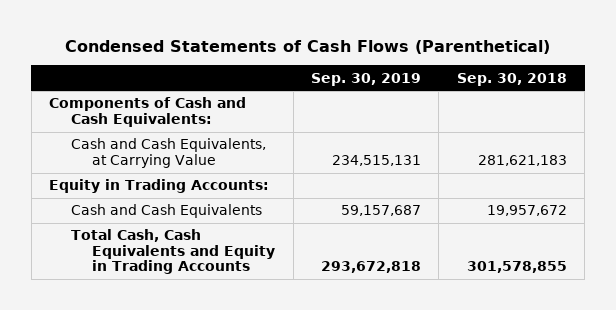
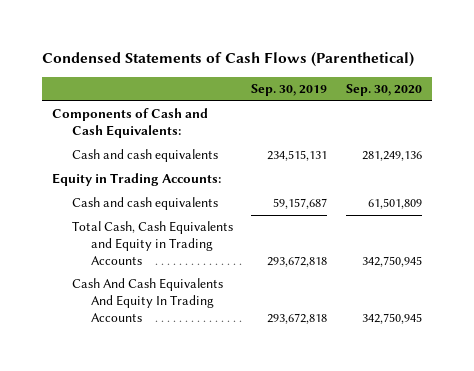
[456,72,567,86] Sep. 30, 2018 -> none
none -> [346,84,423,97] Sep. 30, 2020
[70,138,266,168] Cash and Cash Equivalents, at Carrying Value -> [71,149,218,163] Cash and cash equivalents
[70,204,262,219] Cash and Cash Equivalents -> [71,197,218,211] Cash and cash equivalents
none -> [71,278,223,322] Cash And Cash Equivalents And Equity In Trading Accounts

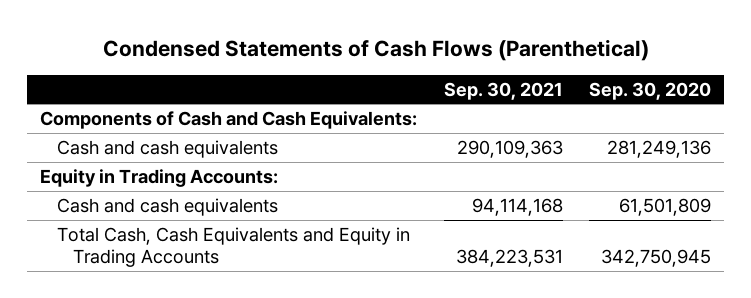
[251,84,328,97] Sep. 30, 2019 -> none
none -> [443,81,563,100] Sep. 30, 2021
[71,278,223,322] Cash And Cash Equivalents And Equity In Trading Accounts -> none

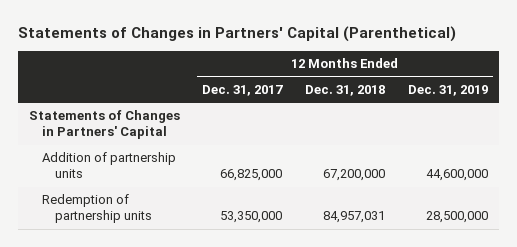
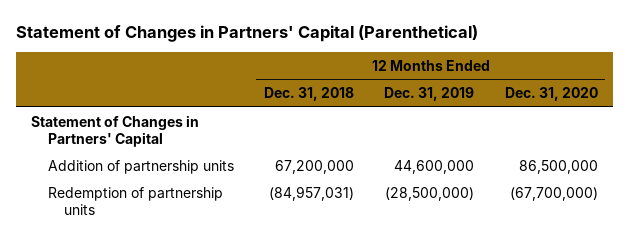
[17,25,456,42] Statements of Changes in Partners' Capital (Parenthetical) -> [16,25,479,43] Statement of Changes in Partners' Capital (Parenthetical)
[202,84,284,96] Dec. 31, 2017 -> none
none -> [504,87,598,102] Dec. 31, 2020
[28,110,180,140] Statements of Changes in Partners' Capital -> [31,114,200,148] Statement of Changes in Partners' Capital
[323,211,386,224] 84,957,031 -> [269,185,355,201] (84,957,031)
[425,211,488,224] 28,500,000 -> [385,186,475,201] (28,500,000)

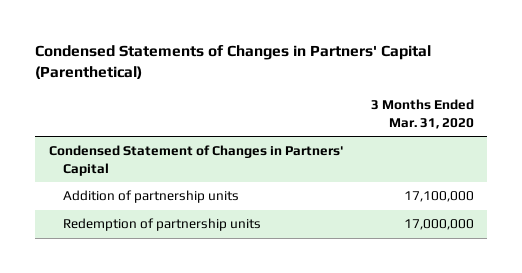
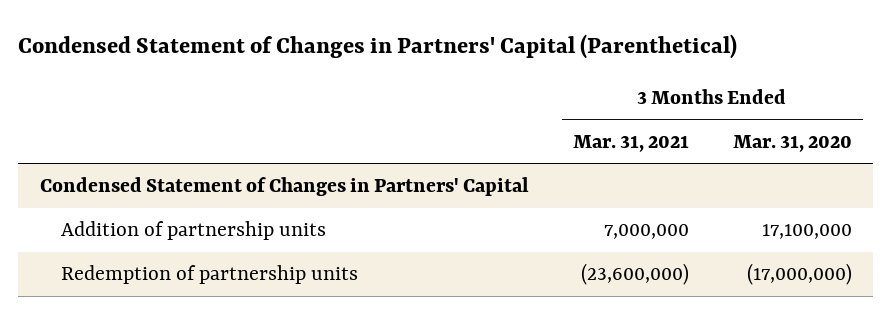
[35,45,432,80] Condensed Statements of Changes in Partners' Capital (Parenthetical) -> [18,34,738,60] Condensed Statement of Changes in Partners' Capital (Parenthetical)
none -> [572,134,689,152] Mar. 31, 2021
[403,219,474,231] 17,000,000 -> [746,263,852,286] (17,000,000)

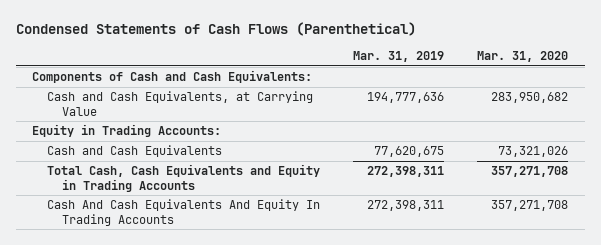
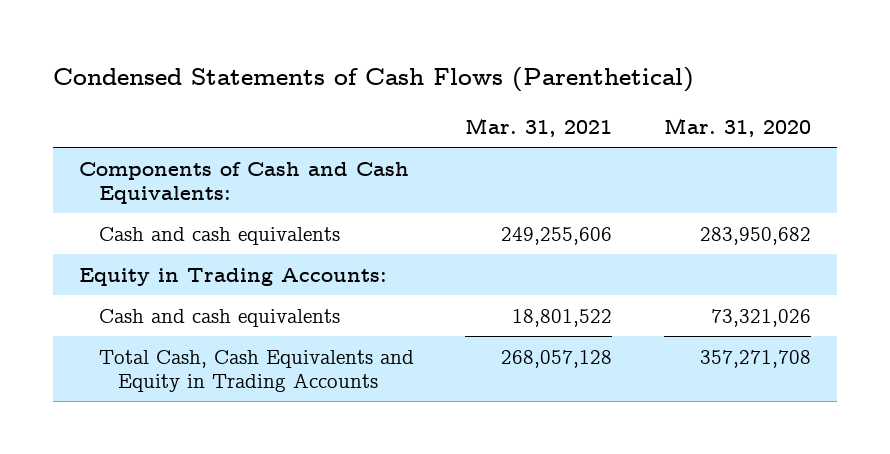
[353,51,445,63] Mar. 31, 2019 -> none
none -> [465,117,613,137] Mar. 31, 2021
[47,91,314,116] Cash and Cash Equivalents, at Carrying Value -> [98,226,340,245] Cash and cash equivalents
[47,145,223,158] Cash and Cash Equivalents -> [98,308,340,327] Cash and cash equivalents
[47,199,321,226] Cash And Cash Equivalents And Equity In Trading Accounts -> none

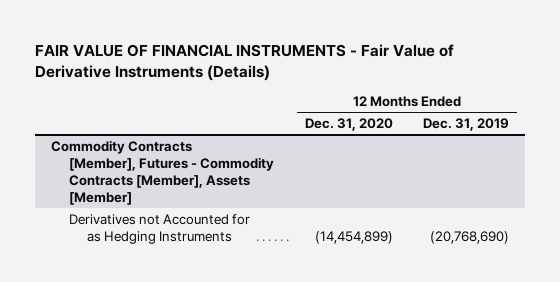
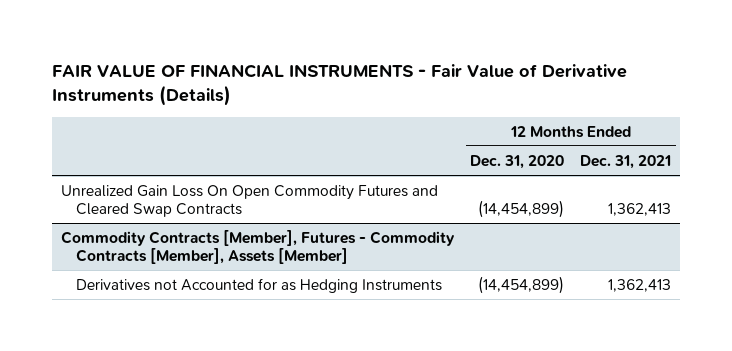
[423,117,510,131] Dec. 31, 2019 -> none
none -> [580,154,672,169] Dec. 31, 2021
none -> [60,184,438,218] Unrealized Gain Loss On Open Commodity Futures and Cleared Swap Contracts

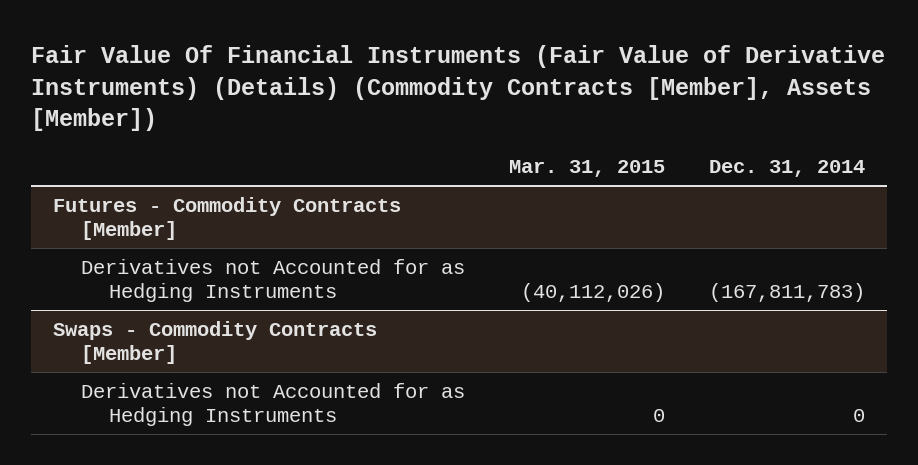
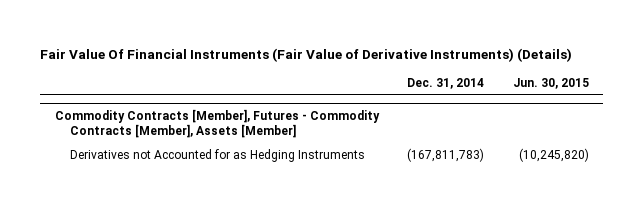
[31,44,886,132] Fair Value Of Financial Instruments (Fair Value of Derivative Instruments) (Details) (Commodity Contracts [Member], Assets [Member]) -> [40,47,573,62] Fair Value Of Financial Instruments (Fair Value of Derivative Instruments) (Details)
[508,159,665,177] Mar. 31, 2015 -> none
none -> [512,77,589,89] Jun. 30, 2015
[53,197,402,240] Futures - Commodity Contracts [Member] -> [54,108,380,138] Commodity Contracts [Member], Futures - Commodity Contracts [Member], Assets [Member]
[53,321,378,364] Swaps - Commodity Contracts [Member] -> none
[80,383,465,426] Derivatives not Accounted for as Hedging Instruments -> none

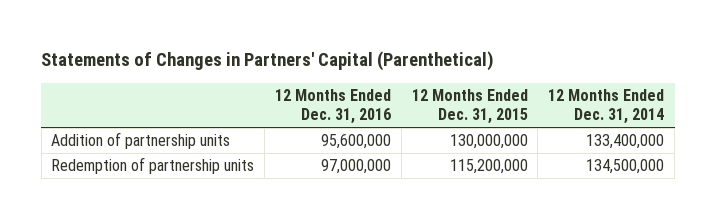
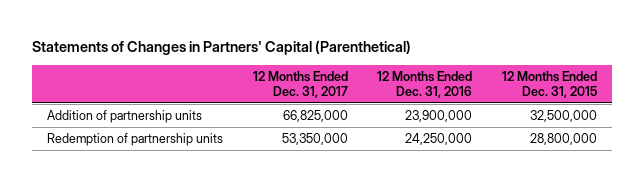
[548,89,665,125] 12 Months Ended Dec. 31, 2014 -> none
none -> [252,70,348,98] 12 Months Ended Dec. 31, 2017
[321,134,392,150] 95,600,000 -> [405,110,473,123] 23,900,000
[449,134,528,150] 130,000,000 -> [529,110,597,123] 32,500,000
[321,159,392,175] 97,000,000 -> [405,133,473,146] 24,250,000
[449,159,528,175] 115,200,000 -> [529,133,597,146] 28,800,000

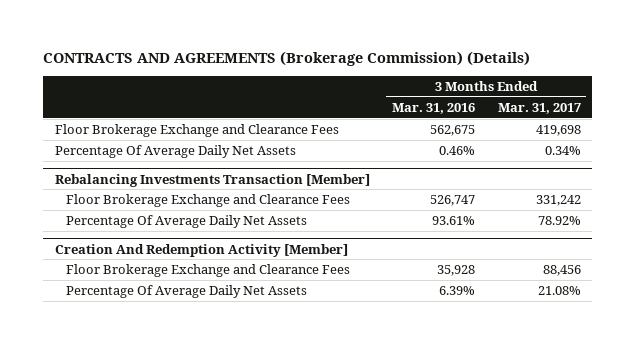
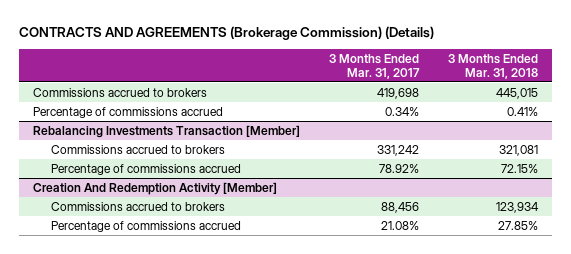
[392,102,476,114] Mar. 31, 2016 -> none
none -> [447,53,538,79] 3 Months Ended Mar. 31, 2018
[54,123,339,137] Floor Brokerage Exchange and Clearance Fees -> [33,87,208,97] Commissions accrued to brokers
[54,144,296,158] Percentage Of Average Daily Net Assets -> [33,106,224,118] Percentage of commissions accrued
[65,193,350,207] Floor Brokerage Exchange and Clearance Fees -> [50,144,225,154] Commissions accrued to brokers
[65,214,307,228] Percentage Of Average Daily Net Assets -> [50,163,241,175] Percentage of commissions accrued
[65,263,350,277] Floor Brokerage Exchange and Clearance Fees -> [50,201,225,211] Commissions accrued to brokers
[65,284,307,298] Percentage Of Average Daily Net Assets -> [50,220,241,232] Percentage of commissions accrued

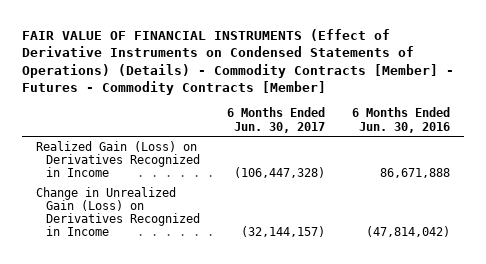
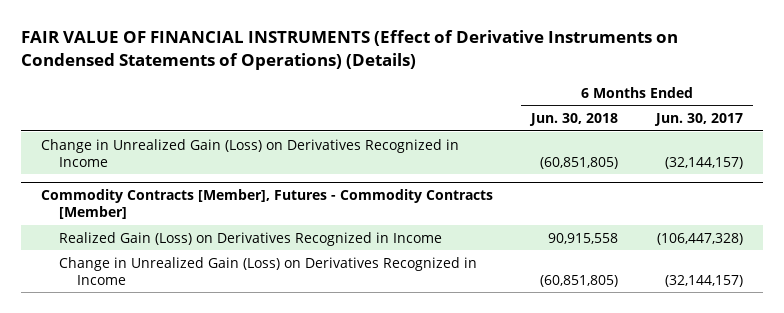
[22,28,455,96] FAIR VALUE OF FINANCIAL INSTRUMENTS (Effect of Derivative Instruments on Condensed Statements of Operations) (Details) - Commodity Contracts [Member] - Futures - Commodity Contracts [Member] -> [21,30,679,70] FAIR VALUE OF FINANCIAL INSTRUMENTS (Effect of Derivative Instruments on Condensed Statements of Operations) (Details)
[352,107,451,133] 6 Months Ended Jun. 30, 2016 -> none
none -> [528,112,618,126] Jun. 30, 2018
none -> [40,138,459,167] Change in Unrealized Gain (Loss) on Derivatives Recognized in Income
none -> [40,189,493,220] Commodity Contracts [Member], Futures - Commodity Contracts [Member]

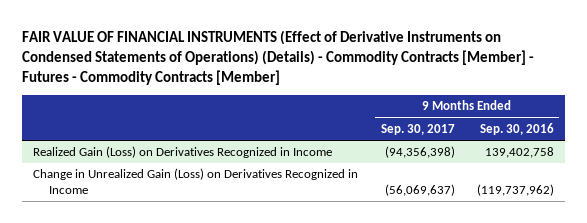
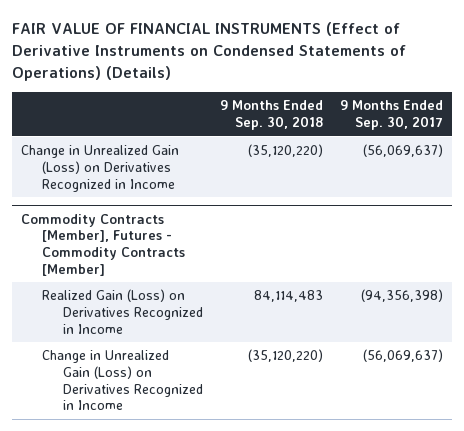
[22,30,535,86] FAIR VALUE OF FINANCIAL INSTRUMENTS (Effect of Derivative Instruments on Condensed Statements of Operations) (Details) - Commodity Contracts [Member] - Futures - Commodity Contracts [Member] -> [12,22,407,81] FAIR VALUE OF FINANCIAL INSTRUMENTS (Effect of Derivative Instruments on Condensed Statements of Operations) (Details)
[479,122,554,135] Sep. 30, 2016 -> none
none -> [219,100,323,131] 9 Months Ended Sep. 30, 2018
none -> [20,145,179,192] Change in Unrealized Gain (Loss) on Derivatives Recognized in Income
none -> [20,213,185,276] Commodity Contracts [Member], Futures - Commodity Contracts [Member]

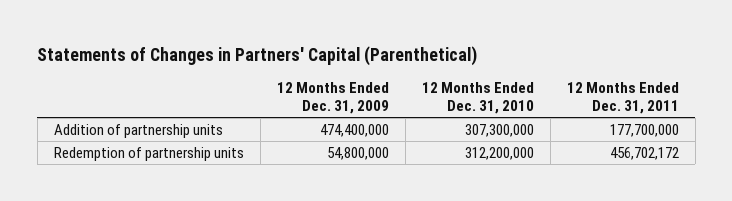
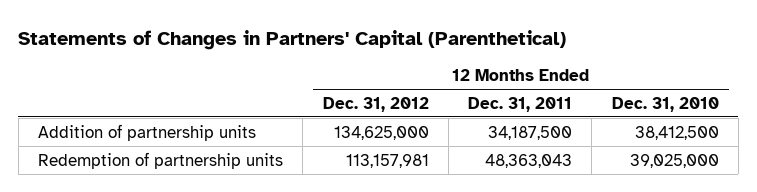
[276,81,389,115] 12 Months Ended Dec. 31, 2009 -> none
none -> [322,96,429,112] Dec. 31, 2012
[464,124,534,138] 307,300,000 -> [634,125,719,140] 38,412,500
[609,124,679,138] 177,700,000 -> [488,125,573,140] 34,187,500
[464,147,534,161] 312,200,000 -> [629,153,719,168] 39,025,000
[609,147,679,161] 456,702,172 -> [485,153,573,168] 48,363,043

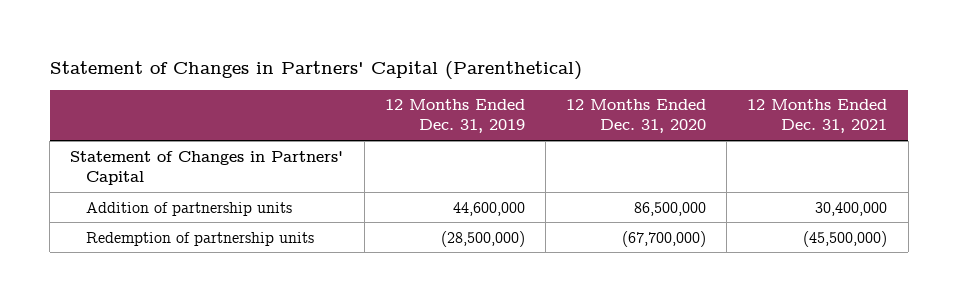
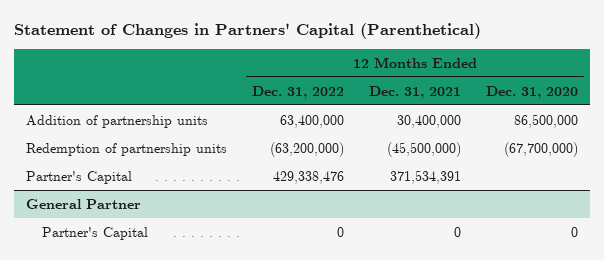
[384,99,525,134] 12 Months Ended Dec. 31, 2019 -> none
none -> [251,85,344,99] Dec. 31, 2022
[70,150,344,185] Statement of Changes in Partners' Capital -> none
none -> [26,170,133,184] Partner's Capital
none -> [26,198,142,209] General Partner
none -> [42,226,149,240] Partner's Capital

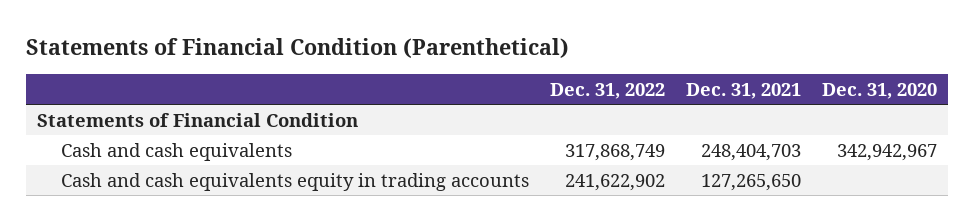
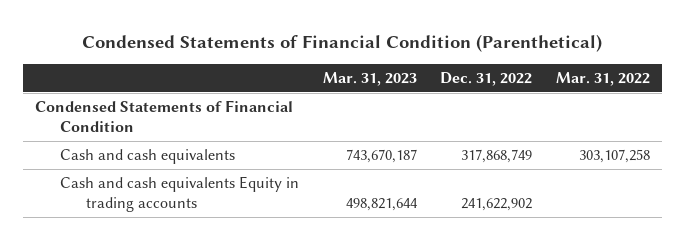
[26,38,570,59] Statements of Financial Condition (Parenthetical) -> [82,34,603,53] Condensed Statements of Financial Condition (Parenthetical)
[686,82,802,99] Dec. 31, 2021 -> none
[822,82,938,99] Dec. 31, 2020 -> none
none -> [322,72,417,87] Mar. 31, 2023
none -> [555,72,650,87] Mar. 31, 2022
[36,112,358,127] Statements of Financial Condition -> [35,100,294,133] Condensed Statements of Financial Condition
[60,172,529,191] Cash and cash equivalents equity in trading accounts -> [60,176,300,213] Cash and cash equivalents Equity in trading accounts

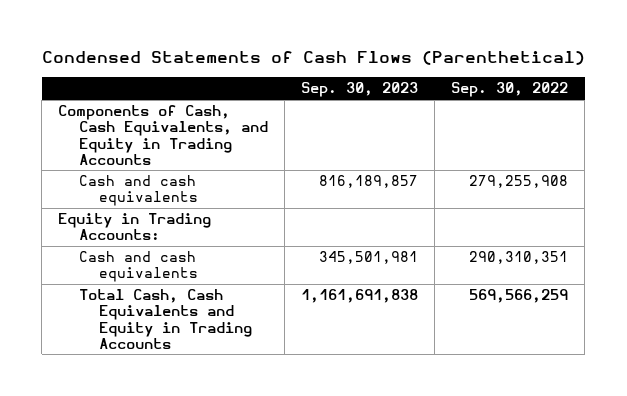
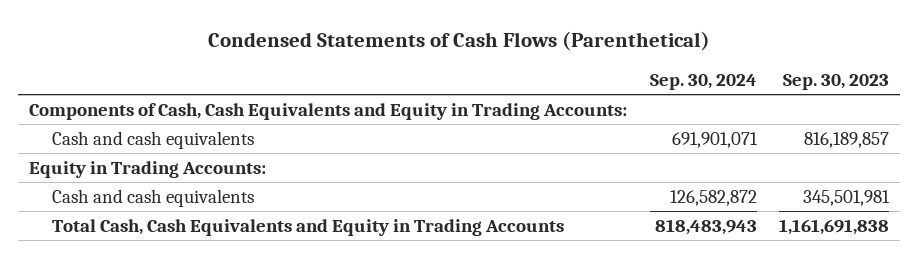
[451,82,569,98] Sep. 30, 2022 -> none
none -> [649,74,757,91] Sep. 30, 2024
[58,105,268,165] Components of Cash, Cash Equivalents, and Equity in Trading Accounts -> [29,102,628,120] Components of Cash, Cash Equivalents and Equity in Trading Accounts:

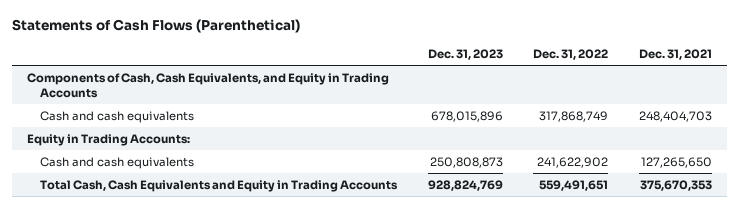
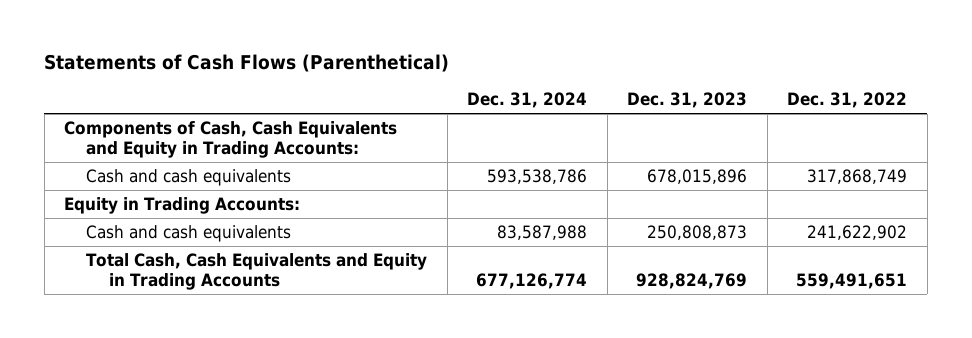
[639,48,713,60] Dec. 31, 2021 -> none
none -> [467,92,588,109] Dec. 31, 2024
[27,72,390,98] Components of Cash, Cash Equivalents, and Equity in Trading Accounts -> [64,120,398,159] Components of Cash, Cash Equivalents and Equity in Trading Accounts:

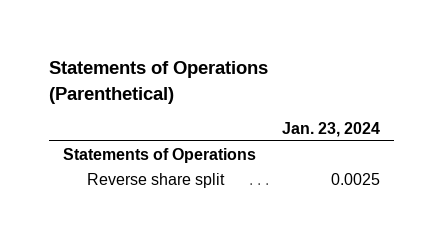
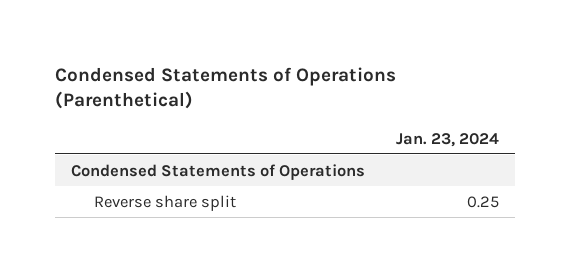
[49,61,269,104] Statements of Operations (Parenthetical) -> [55,66,397,110] Condensed Statements of Operations (Parenthetical)
[62,148,256,164] Statements of Operations -> [70,163,365,180] Condensed Statements of Operations
[331,173,381,186] 0.0025 -> [467,195,500,208] 0.25

